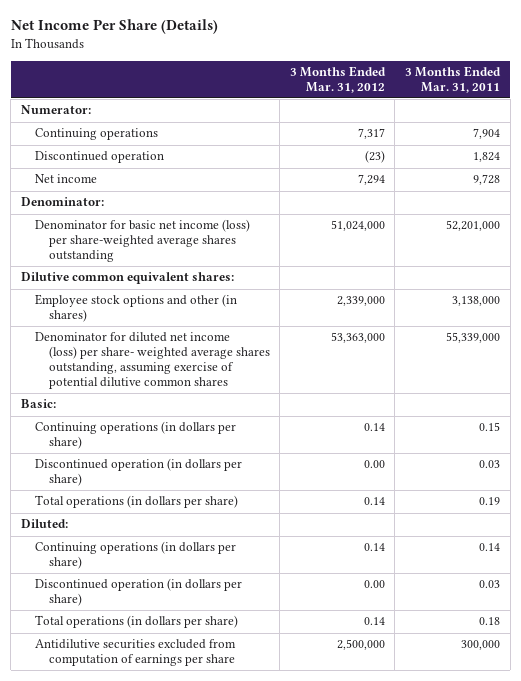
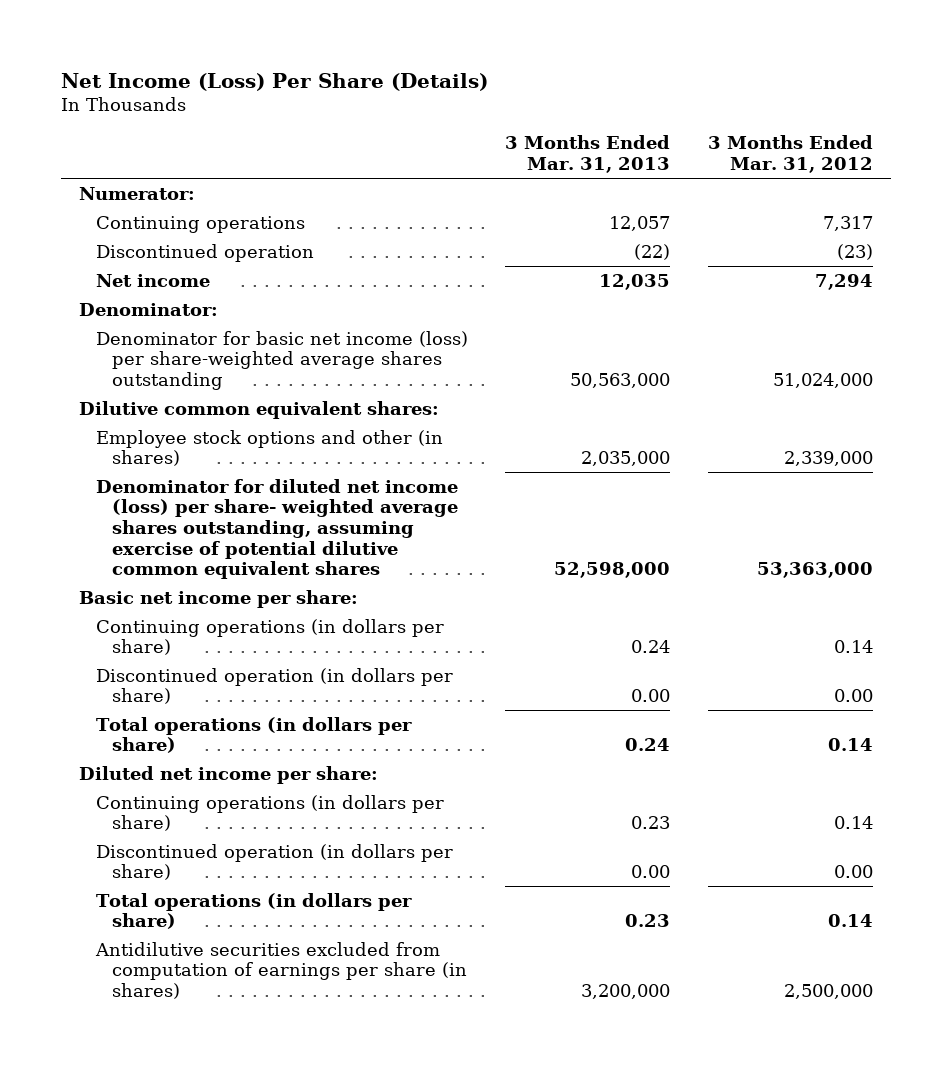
[10,19,218,35] Net Income Per Share (Details) -> [60,72,488,91] Net Income (Loss) Per Share (Details)
[404,66,501,93] 3 Months Ended Mar. 31, 2011 -> none
none -> [505,135,671,174] 3 Months Ended Mar. 31, 2013
[34,332,270,389] Denominator for diluted net income (loss) per share- weighted average shares outstanding, assuming exercise of potential dilutive common shares -> [95,478,459,580] Denominator for diluted net income (loss) per share- weighted average shares outstanding, assuming exercise of potential dilutive common equivalent shares
[20,399,56,409] Basic: -> [79,589,359,608] Basic net income per share:
[20,519,68,529] Diluted: -> [79,765,379,784] Diluted net income per share:
[34,639,236,667] Antidilutive securities excluded from computation of earnings per share -> [94,941,468,999] Antidilutive securities excluded from computation of earnings per share (in shares)

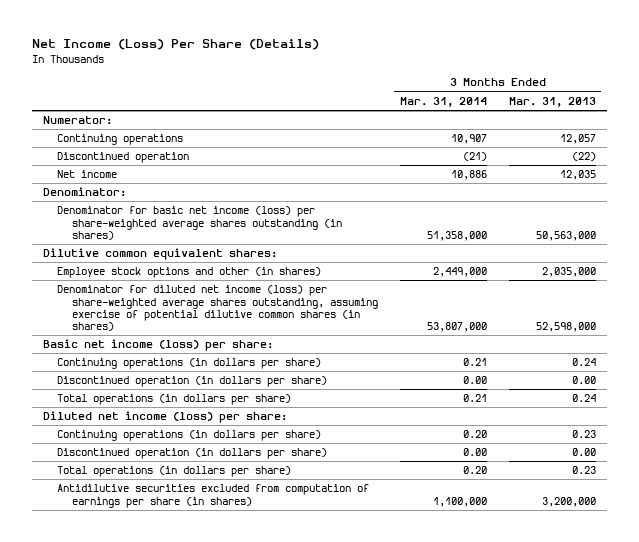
[707,135,873,174] 3 Months Ended Mar. 31, 2012 -> none
none -> [399,96,487,107] Mar. 31, 2014
[95,330,468,390] Denominator for basic net income (loss) per share-weighted average shares outstanding -> [57,206,342,240] Denominator for basic net income (loss) per share-weighted average shares outstanding (in shares)
[95,478,459,580] Denominator for diluted net income (loss) per share- weighted average shares outstanding, assuming exercise of potential dilutive common equivalent shares -> [57,285,378,332] Denominator for diluted net income (loss) per share-weighted average shares outstanding, assuming exercise of potential dilutive common shares (in shares)
[79,589,359,608] Basic net income per share: -> [42,339,273,352] Basic net income (loss) per share:
[79,765,379,784] Diluted net income per share: -> [42,411,287,424] Diluted net income (loss) per share:

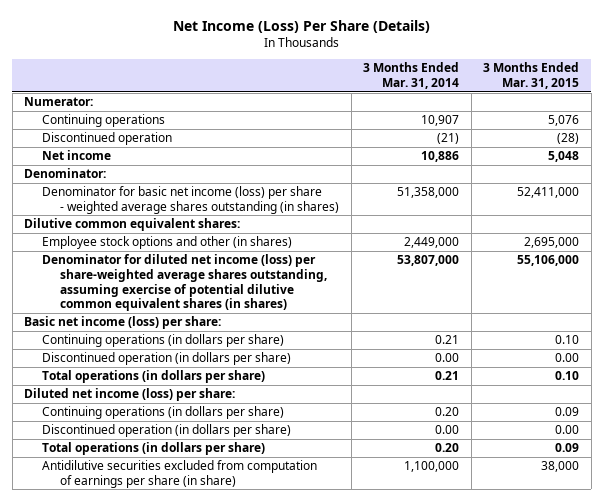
[508,96,596,107] Mar. 31, 2013 -> none
none -> [483,62,580,90] 3 Months Ended Mar. 31, 2015
[57,206,342,240] Denominator for basic net income (loss) per share-weighted average shares outstanding (in shares) -> [42,186,340,214] Denominator for basic net income (loss) per share - weighted average shares outstanding (in shares)
[57,285,378,332] Denominator for diluted net income (loss) per share-weighted average shares outstanding, assuming exercise of potential dilutive common shares (in shares) -> [42,254,328,312] Denominator for diluted net income (loss) per share-weighted average shares outstanding, assuming exercise of potential dilutive common equivalent shares (in shares)
[57,484,370,508] Antidilutive securities excluded from computation of earnings per share (in shares) -> [42,460,318,488] Antidilutive securities excluded from computation of earnings per share (in share)

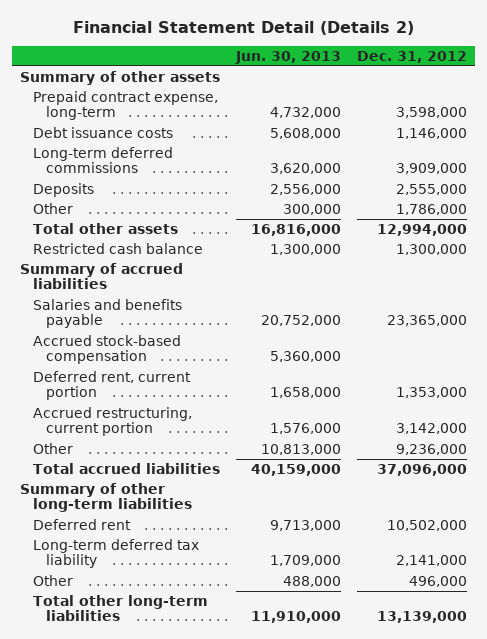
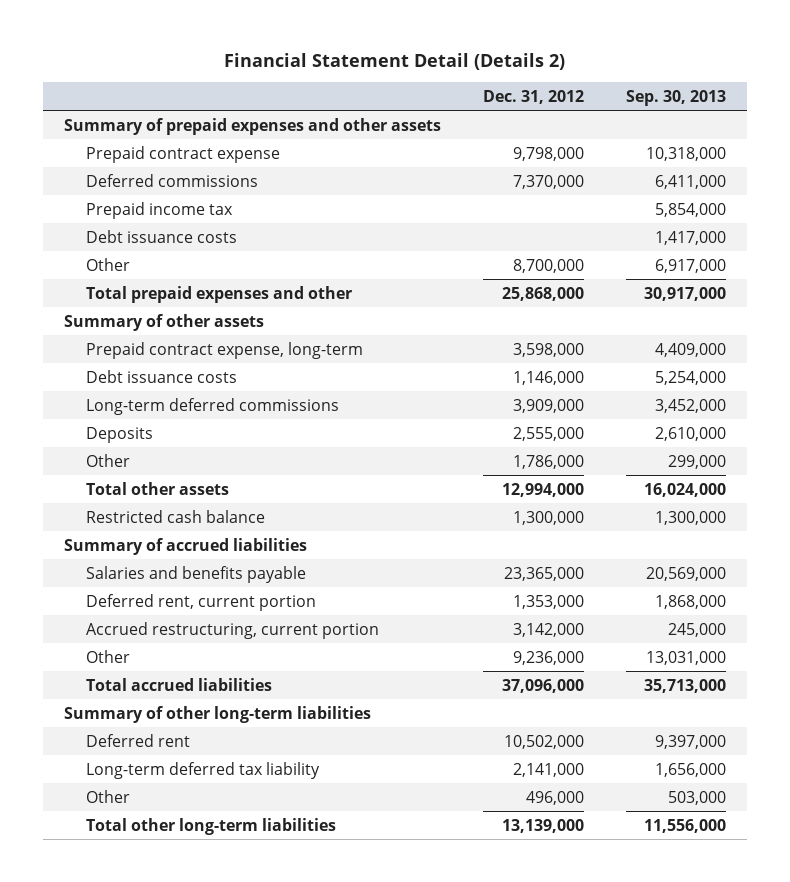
[235,50,342,64] Jun. 30, 2013 -> none
none -> [625,89,726,106] Sep. 30, 2013
none -> [63,117,441,135] Summary of prepaid expenses and other assets
none -> [86,145,281,163] Prepaid contract expense
none -> [86,173,259,187] Deferred commissions
none -> [86,201,234,219] Prepaid income tax
none -> [86,229,238,243] Debt issuance costs
none -> [86,257,131,271] Other
none -> [86,285,353,303] Total prepaid expenses and other
[32,334,181,365] Accrued stock-based compensation -> none

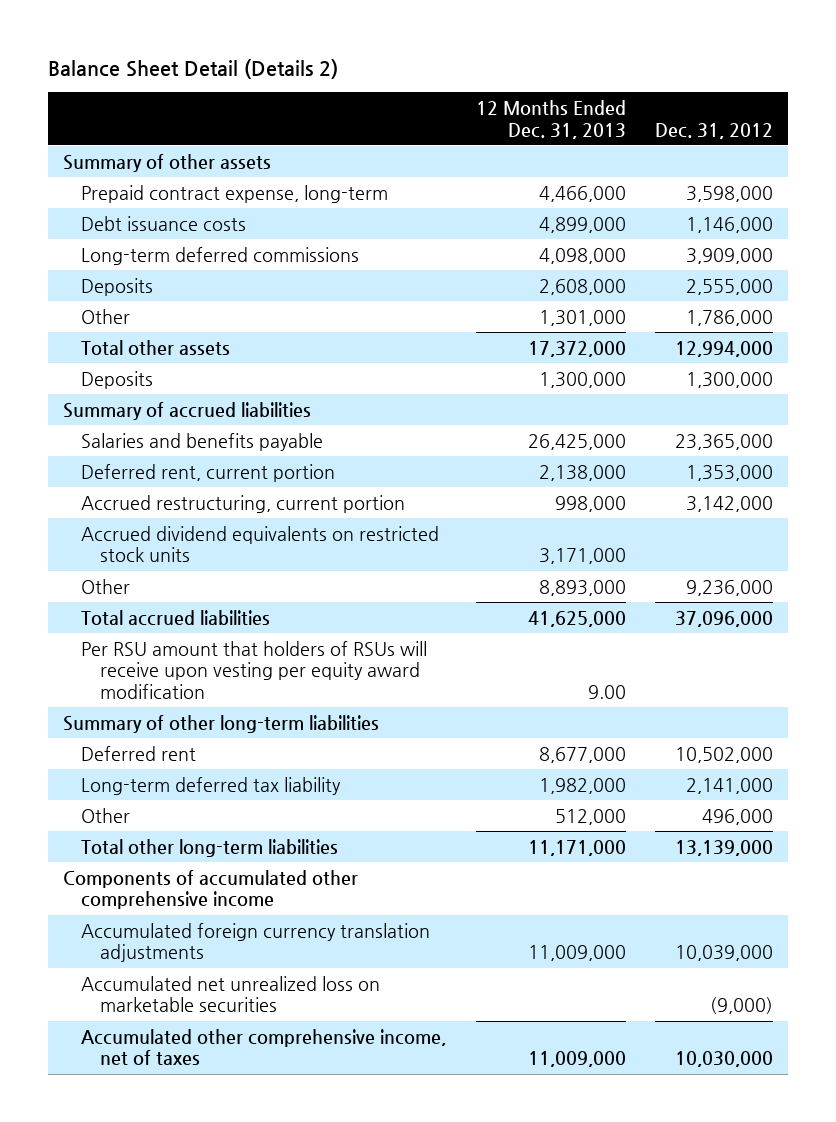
[223,52,565,70] Financial Statement Detail (Details 2) -> [47,58,338,79] Balance Sheet Detail (Details 2)
[625,89,726,106] Sep. 30, 2013 -> none
none -> [475,99,626,139] 12 Months Ended Dec. 31, 2013
[63,117,441,135] Summary of prepaid expenses and other assets -> none
[86,145,281,163] Prepaid contract expense -> none
[86,173,259,187] Deferred commissions -> none
[86,201,234,219] Prepaid income tax -> none
[86,229,238,243] Debt issuance costs -> none
[86,257,131,271] Other -> none
[86,285,353,303] Total prepaid expenses and other -> none
[86,509,266,523] Restricted cash balance -> none
none -> [81,370,154,389] Deposits
none -> [81,525,440,563] Accrued dividend equivalents on restricted stock units
none -> [81,640,428,699] Per RSU amount that holders of RSUs will receive upon vesting per equity award modification
none -> [62,869,358,910] Components of accumulated other comprehensive income
none -> [81,922,431,963] Accumulated foreign currency translation adjustments
none -> [81,975,381,1013] Accumulated net unrealized loss on marketable securities
none -> [81,1028,447,1066] Accumulated other comprehensive income, net of taxes

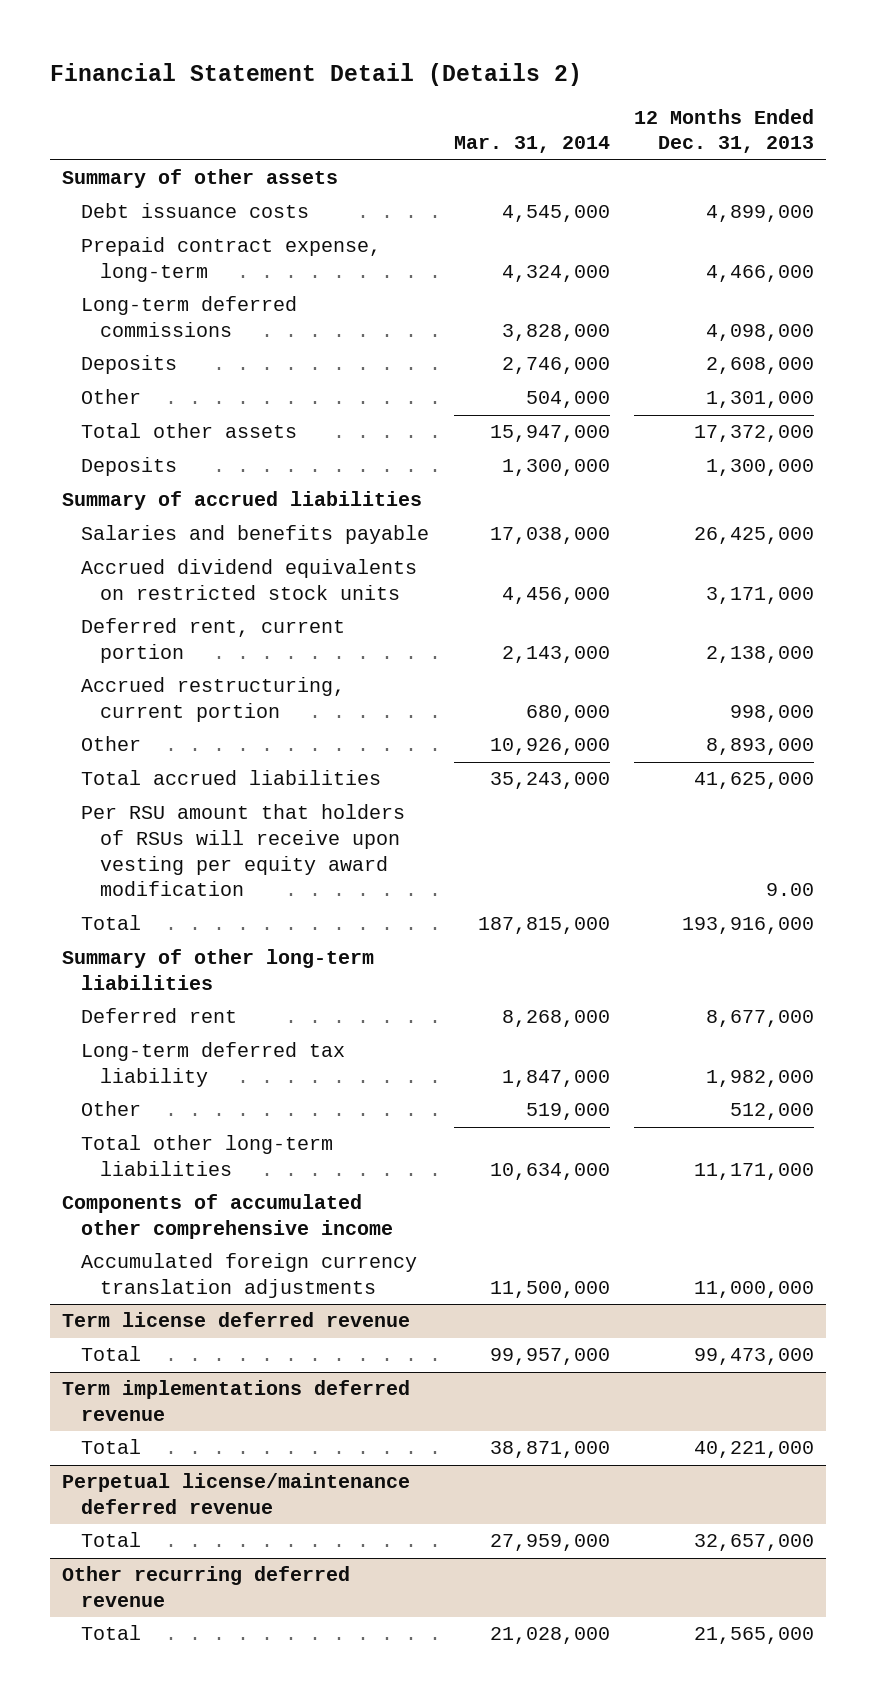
[47,58,338,79] Balance Sheet Detail (Details 2) -> [49,62,582,86] Financial Statement Detail (Details 2)
[655,122,774,139] Dec. 31, 2012 -> none
none -> [453,136,610,154] Mar. 31, 2014
[81,184,389,203] Prepaid contract expense, long-term -> [81,237,382,283] Prepaid contract expense, long-term
[81,525,440,563] Accrued dividend equivalents on restricted stock units -> [81,559,418,601] Accrued dividend equivalents on restricted stock units
none -> [81,915,142,931] Total
[81,975,381,1013] Accumulated net unrealized loss on marketable securities -> none
[81,1028,447,1066] Accumulated other comprehensive income, net of taxes -> none
[527,945,626,962] 11,009,000 -> [694,1281,815,1299] 11,000,000
none -> [61,1312,410,1328] Term license deferred revenue
none -> [81,1346,142,1362] Total
none -> [61,1380,410,1422] Term implementations deferred revenue
none -> [81,1439,142,1455] Total
none -> [61,1473,410,1515] Perpetual license/maintenance deferred revenue
none -> [81,1532,142,1548] Total
none -> [61,1566,350,1608] Other recurring deferred revenue
none -> [81,1625,142,1641] Total

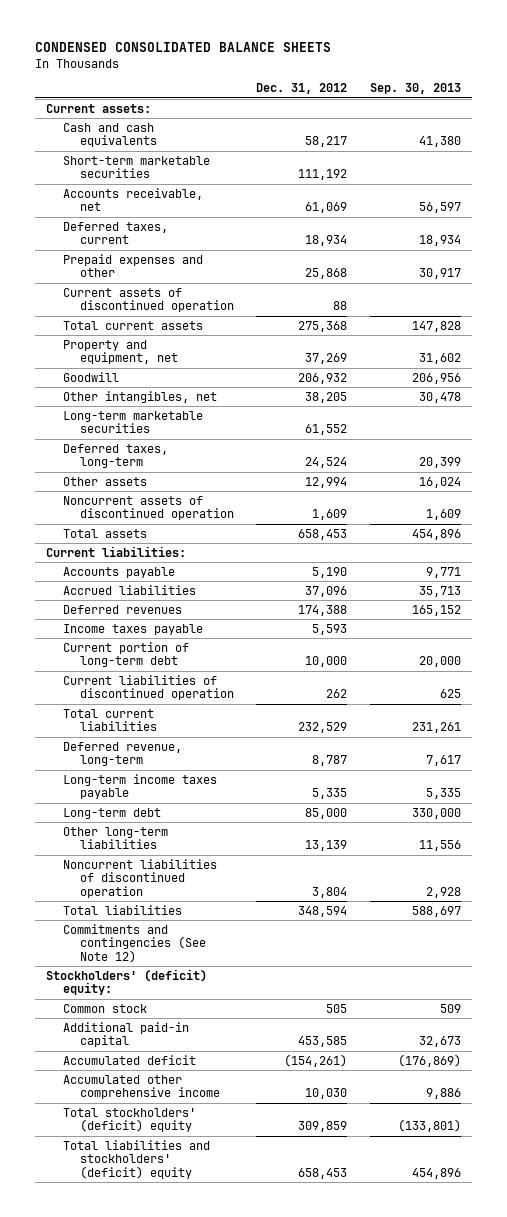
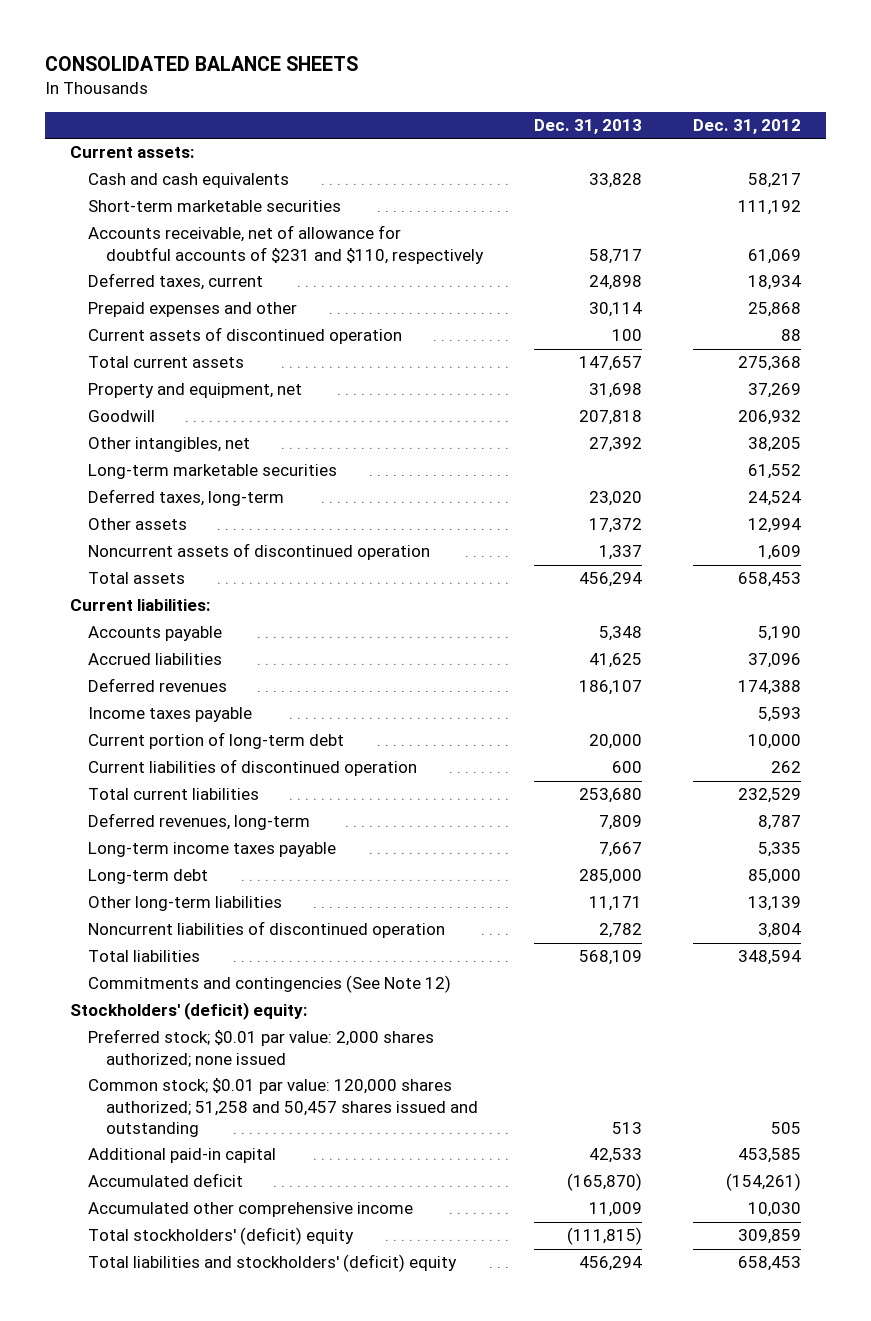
[34,42,331,53] CONDENSED CONSOLIDATED BALANCE SHEETS -> [44,56,358,72] CONSOLIDATED BALANCE SHEETS
[369,83,461,95] Sep. 30, 2013 -> none
none -> [533,119,642,135] Dec. 31, 2013
[62,187,203,212] Accounts receivable, net -> [88,225,485,264] Accounts receivable, net of allowance for doubtful accounts of $231 and $110, respectively
[62,741,182,767] Deferred revenue, long-term -> [88,813,311,831] Deferred revenues, long-term
none -> [88,1029,435,1067] Preferred stock; $0.01 par value: 2,000 shares authorized; none issued
[62,1003,147,1013] Common stock -> [88,1078,479,1137] Common stock; $0.01 par value: 120,000 shares authorized; 51,258 and 50,457 shares issued and outstanding

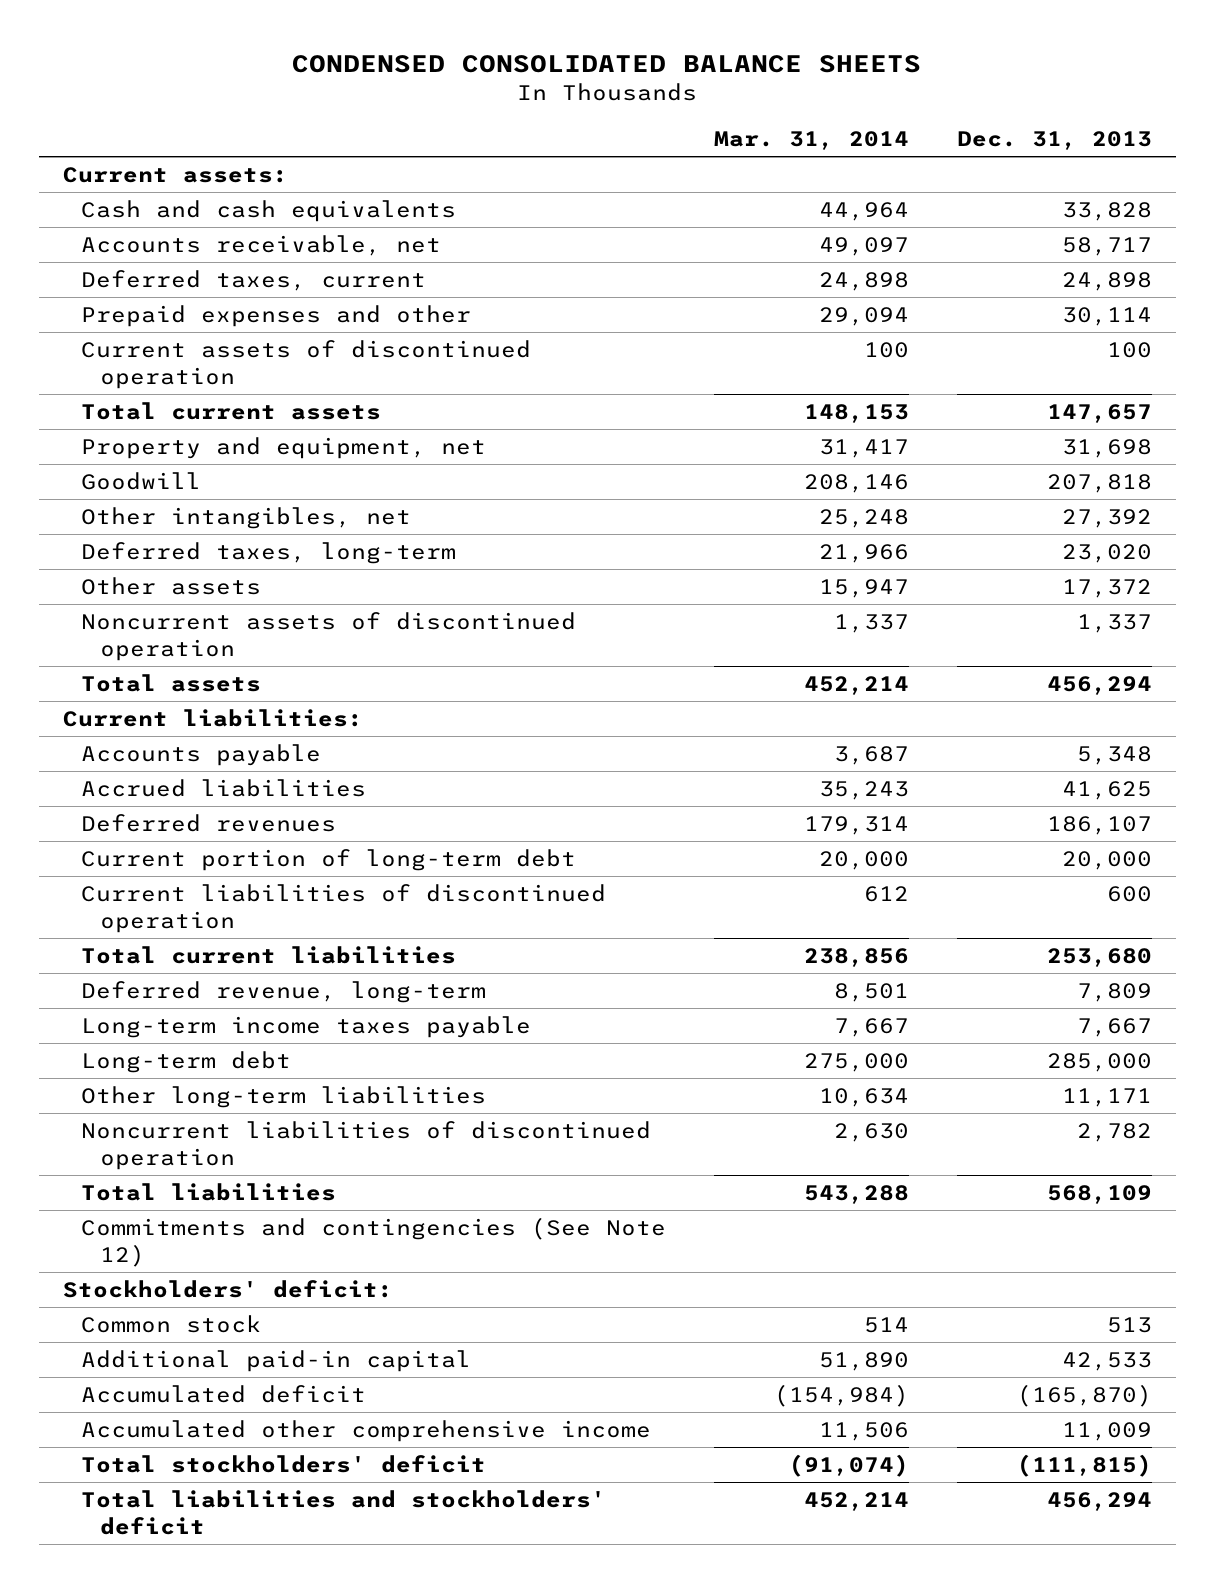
[44,56,358,72] CONSOLIDATED BALANCE SHEETS -> [292,54,922,73] CONDENSED CONSOLIDATED BALANCE SHEETS
[692,119,801,135] Dec. 31, 2012 -> none
none -> [714,130,910,150] Mar. 31, 2014
[88,200,342,213] Short-term marketable securities -> none
[88,225,485,264] Accounts receivable, net of allowance for doubtful accounts of $231 and $110, respectively -> [81,235,442,257] Accounts receivable, net
[88,464,338,480] Long-term marketable securities -> none
[88,707,253,723] Income taxes payable -> none
[88,813,311,831] Deferred revenues, long-term -> [81,981,487,1004] Deferred revenue, long-term
[88,1029,435,1067] Preferred stock; $0.01 par value: 2,000 shares authorized; none issued -> none
[70,1002,308,1021] Stockholders' (deficit) equity: -> [63,1280,394,1299] Stockholders' deficit:
[88,1078,479,1137] Common stock; $0.01 par value: 120,000 shares authorized; 51,258 and 50,457 shares issued and outstanding -> [81,1315,262,1334] Common stock
[88,1227,355,1246] Total stockholders' (deficit) equity -> [81,1455,487,1474] Total stockholders' deficit
[88,1254,458,1273] Total liabilities and stockholders' (deficit) equity -> [81,1490,607,1535] Total liabilities and stockholders' deficit

